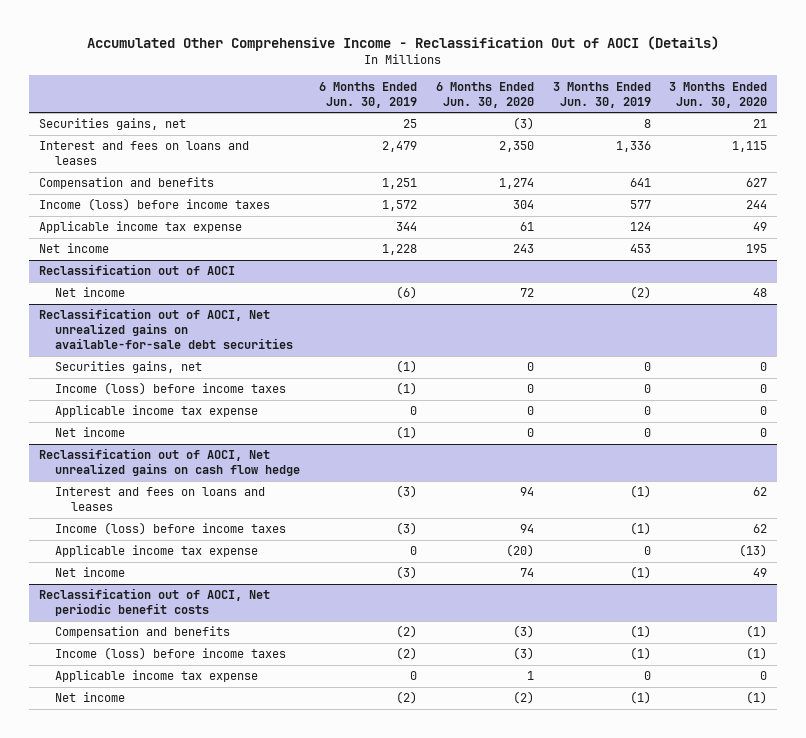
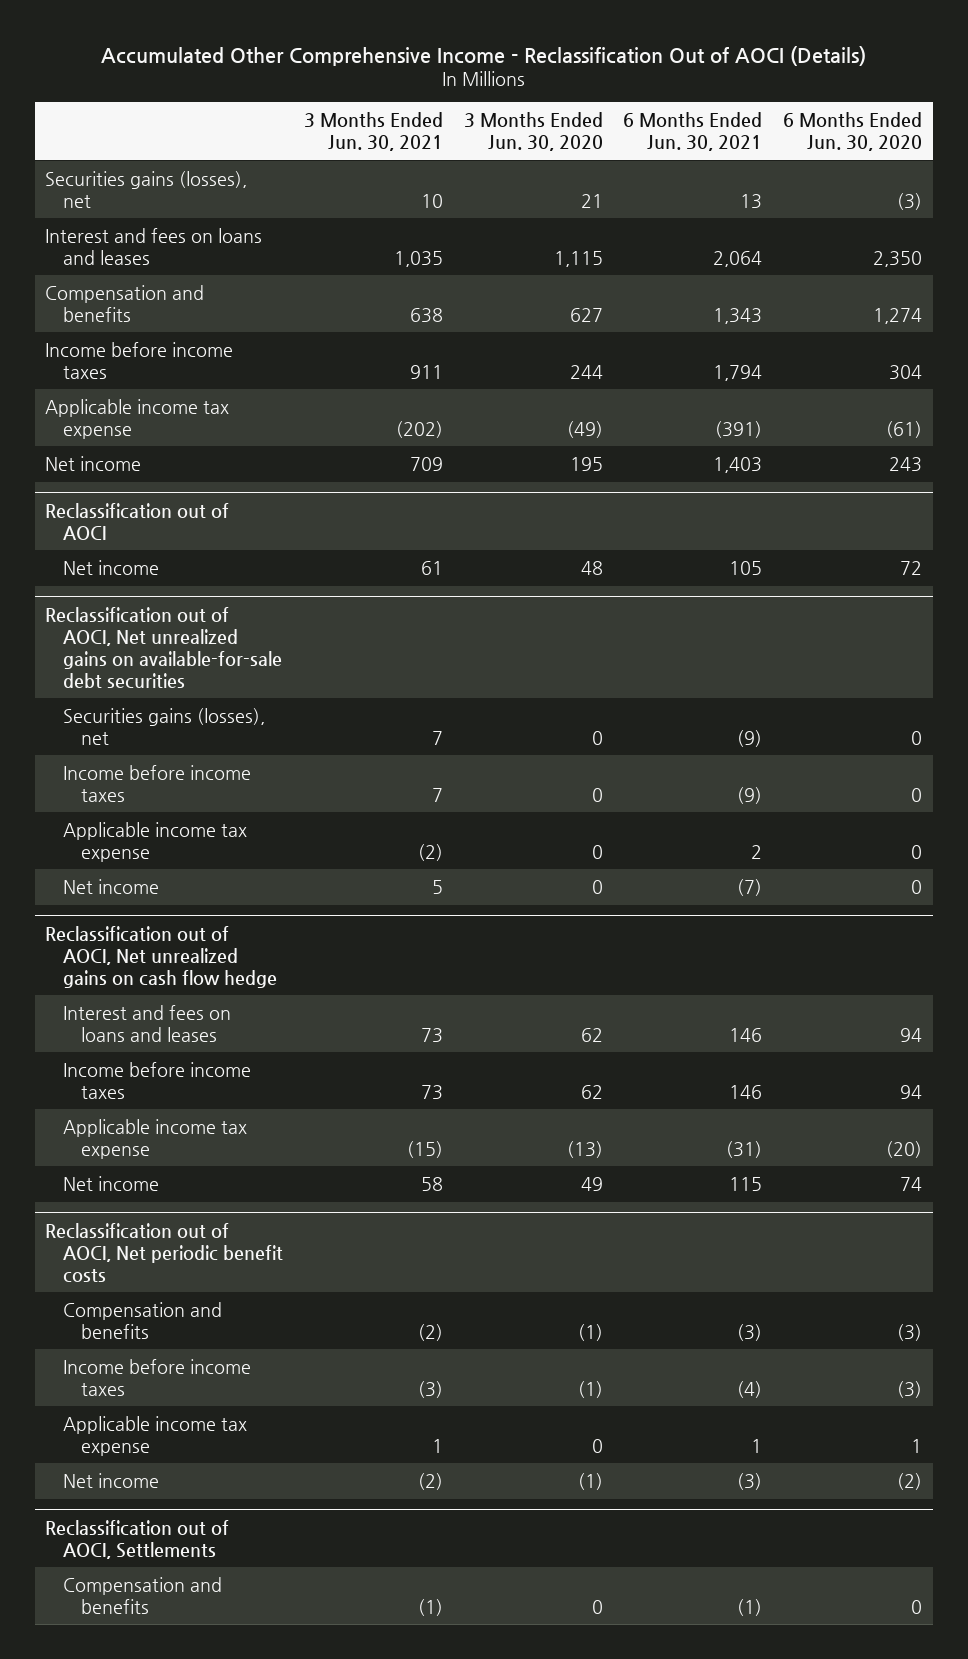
[318,81,417,108] 6 Months Ended Jun. 30, 2019 -> none
[552,81,651,108] 3 Months Ended Jun. 30, 2019 -> none
none -> [303,112,443,152] 3 Months Ended Jun. 30, 2021
none -> [623,112,763,152] 6 Months Ended Jun. 30, 2021
[38,118,186,131] Securities gains, net -> [45,170,248,208] Securities gains (losses), net
[38,198,270,212] Income (loss) before income taxes -> [45,341,234,379] Income before income taxes
[519,222,534,232] 61 -> [886,420,923,438] (61)
[753,222,768,232] 49 -> [566,420,603,438] (49)
[55,361,203,374] Securities gains, net -> [62,707,265,745] Securities gains (losses), net
[55,382,287,396] Income (loss) before income taxes -> [62,764,251,802] Income before income taxes
[55,522,287,536] Income (loss) before income taxes -> [62,1061,251,1099] Income before income taxes
[55,647,287,661] Income (loss) before income taxes -> [62,1358,251,1396] Income before income taxes
none -> [45,1519,230,1559] Reclassification out of AOCI, Settlements
none -> [62,1576,222,1614] Compensation and benefits

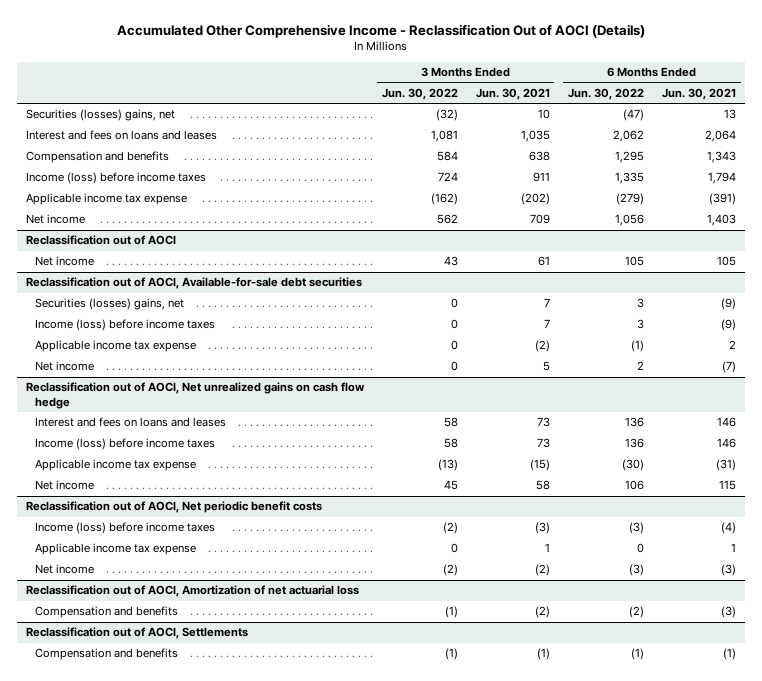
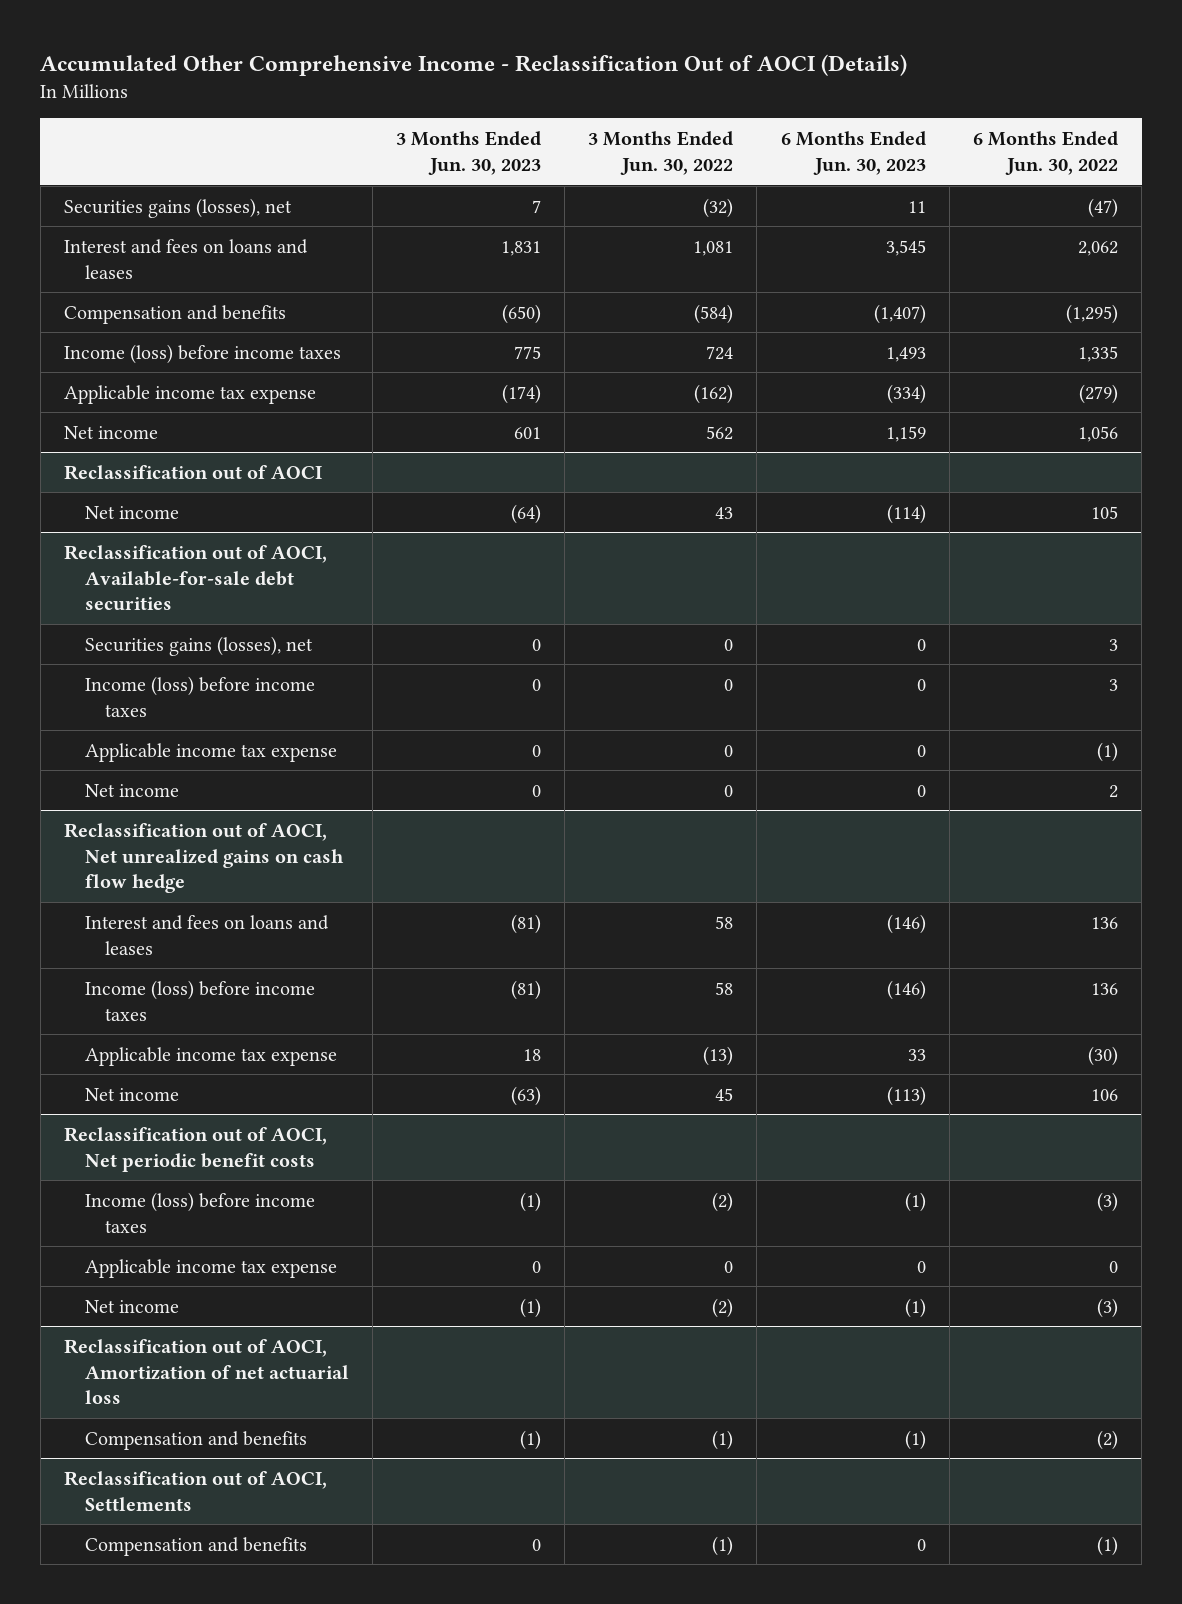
[475,87,550,100] Jun. 30, 2021 -> none
[662,87,737,100] Jun. 30, 2021 -> none
none -> [396,131,542,175] 3 Months Ended Jun. 30, 2023
none -> [780,131,926,175] 6 Months Ended Jun. 30, 2023
[25,109,175,122] Securities (losses) gains, net -> [64,197,293,218] Securities gains (losses), net
[436,151,458,162] 584 -> [694,303,734,324] (584)
[615,151,645,164] 1,295 -> [1065,303,1118,324] (1,295)
[34,298,184,311] Securities (losses) gains, net -> [84,635,313,656] Securities gains (losses), net

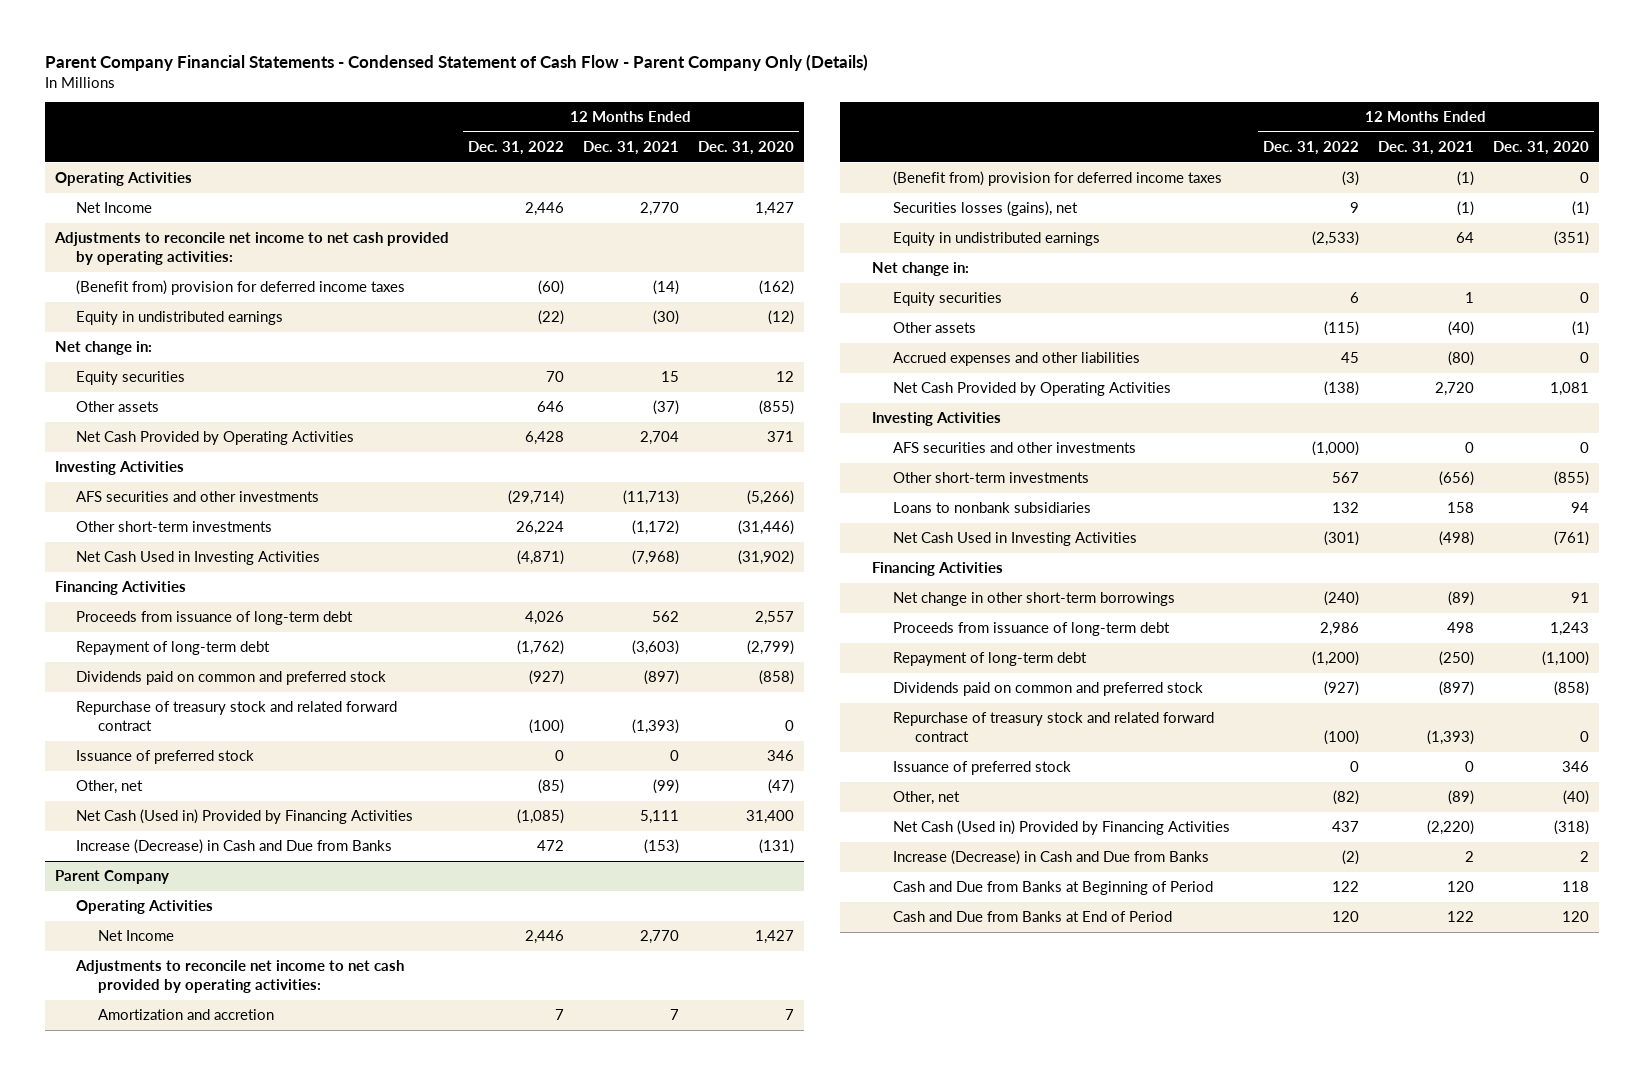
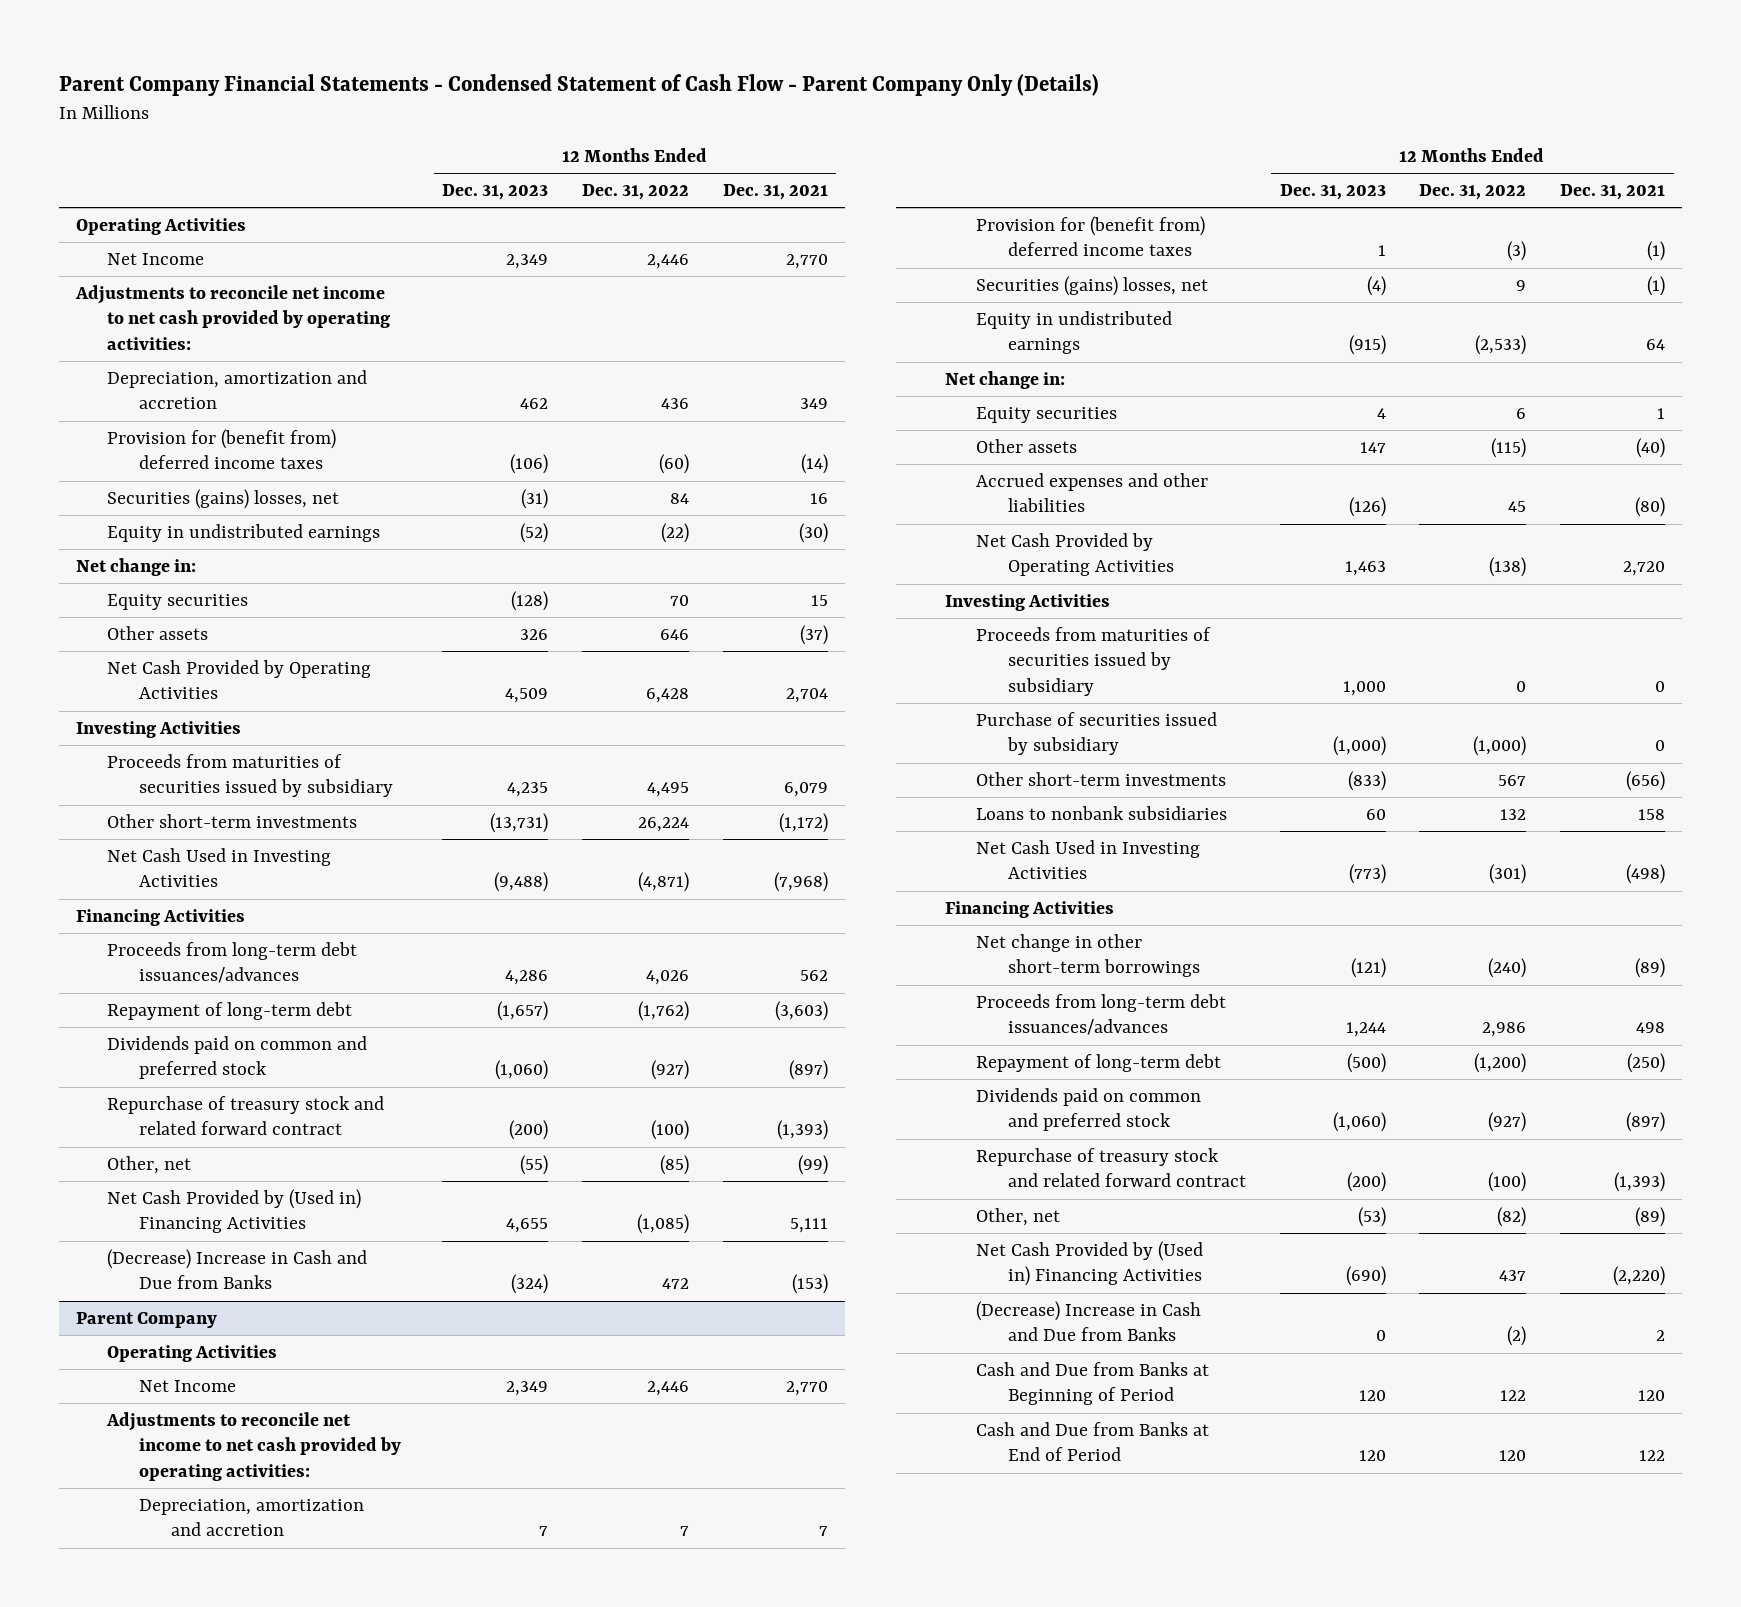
[698,141,795,156] Dec. 31, 2020 -> none
none -> [442,184,549,201] Dec. 31, 2023
none -> [107,369,368,410] Depreciation, amortization and accretion
[76,280,406,296] (Benefit from) provision for deferred income taxes -> [107,428,337,470] Provision for (benefit from) deferred income taxes
none -> [107,488,340,509] Securities (gains) losses, net
[76,491,320,503] AFS securities and other investments -> none
none -> [107,753,393,798] Proceeds from maturities of securities issued by subsidiary
[76,611,354,626] Proceeds from issuance of long-term debt -> [107,941,358,984] Proceeds from long-term debt issuances/advances
[76,750,255,765] Issuance of preferred stock -> none
[76,809,414,825] Net Cash (Used in) Provided by Financing Activities -> [107,1188,362,1234] Net Cash Provided by (Used in) Financing Activities
[76,839,393,855] Increase (Decrease) in Cash and Due from Banks -> [107,1248,368,1290] (Decrease) Increase in Cash and Due from Banks
[97,1009,274,1021] Amortization and accretion -> [138,1498,364,1537] Depreciation, amortization and accretion
[893,171,1223,187] (Benefit from) provision for deferred income taxes -> [976,215,1206,257] Provision for (benefit from) deferred income taxes
[893,201,1079,217] Securities losses (gains), net -> [976,275,1209,296] Securities (gains) losses, net
none -> [976,626,1212,697] Proceeds from maturities of securities issued by subsidiary
[893,442,1137,454] AFS securities and other investments -> [976,711,1218,756] Purchase of securities issued by subsidiary
[893,622,1171,637] Proceeds from issuance of long-term debt -> [976,993,1227,1036] Proceeds from long-term debt issuances/advances
[893,761,1072,776] Issuance of preferred stock -> none
[893,820,1231,836] Net Cash (Used in) Provided by Financing Activities -> [976,1240,1204,1287] Net Cash Provided by (Used in) Financing Activities
[893,850,1210,866] Increase (Decrease) in Cash and Due from Banks -> [976,1300,1202,1342] (Decrease) Increase in Cash and Due from Banks

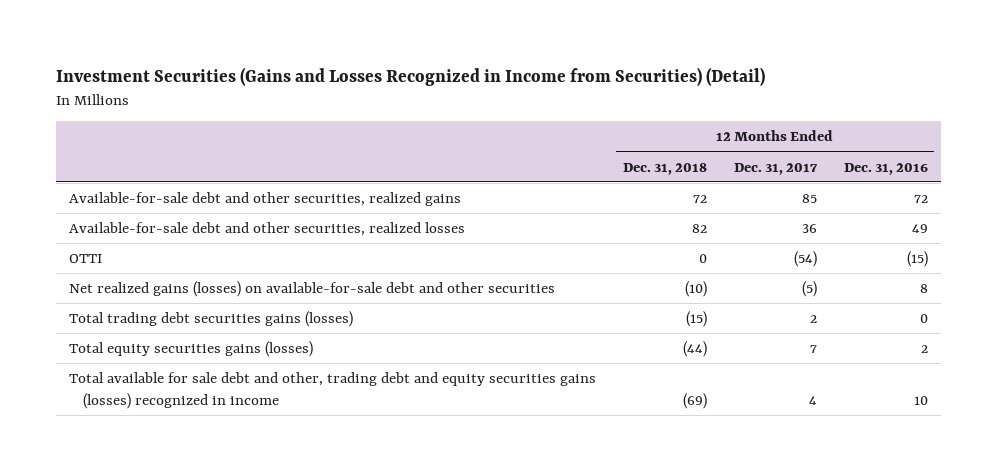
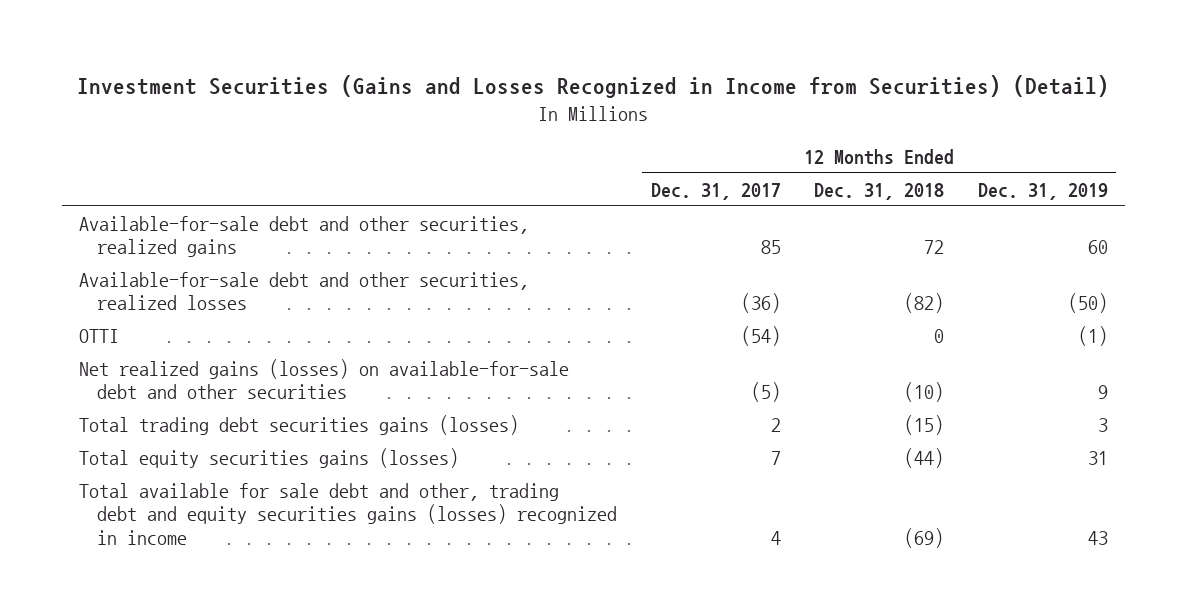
[843,162,928,175] Dec. 31, 2016 -> none
none -> [977,182,1108,200] Dec. 31, 2019
[692,223,708,233] 82 -> [904,293,945,314] (82)
[801,223,817,233] 36 -> [740,293,781,314] (36)

